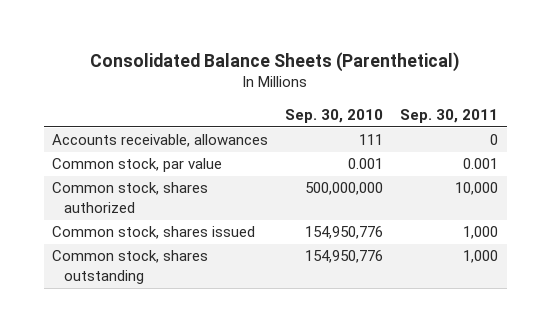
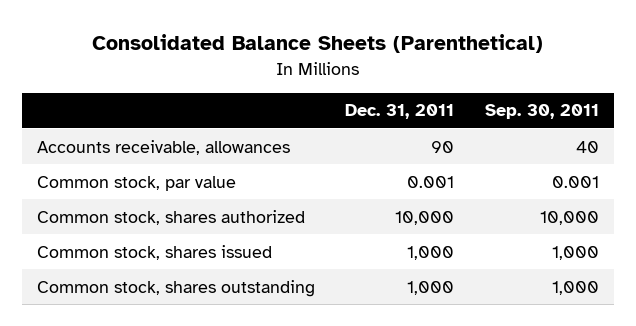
[285,108,384,123] Sep. 30, 2010 -> none
none -> [345,104,455,120] Dec. 31, 2011
[490,134,499,146] 0 -> [575,140,599,153] 40

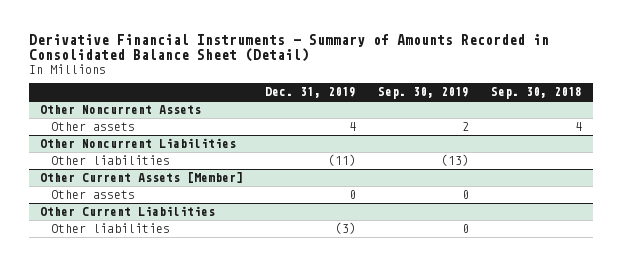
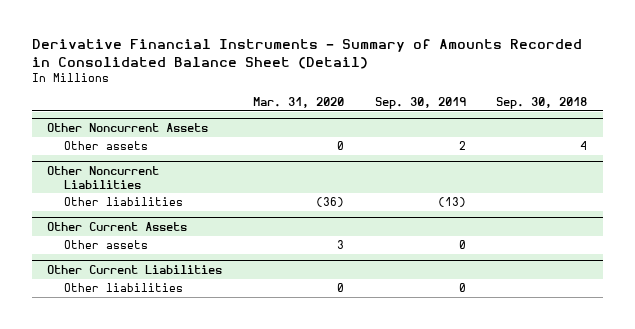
[265,87,357,99] Dec. 31, 2019 -> none
none -> [252,97,344,109] Mar. 31, 2020
[40,172,244,184] Other Current Assets [Member] -> [47,221,188,231] Other Current Assets

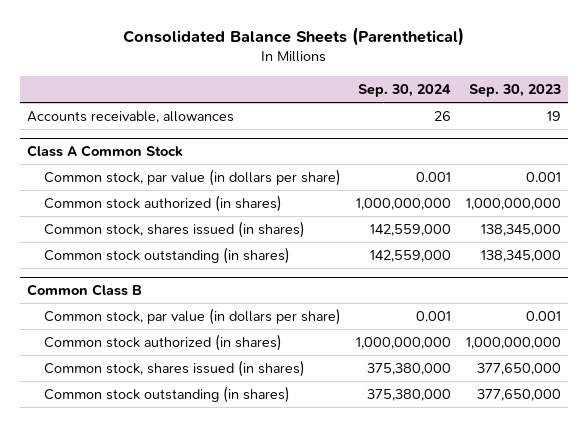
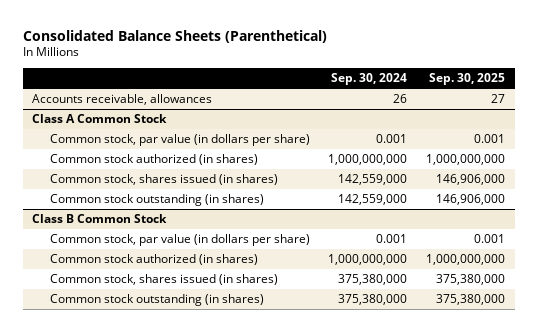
[468,83,561,97] Sep. 30, 2023 -> none
none -> [429,73,506,86] Sep. 30, 2025
[27,284,143,297] Common Class B -> [32,214,168,224] Class B Common Stock

